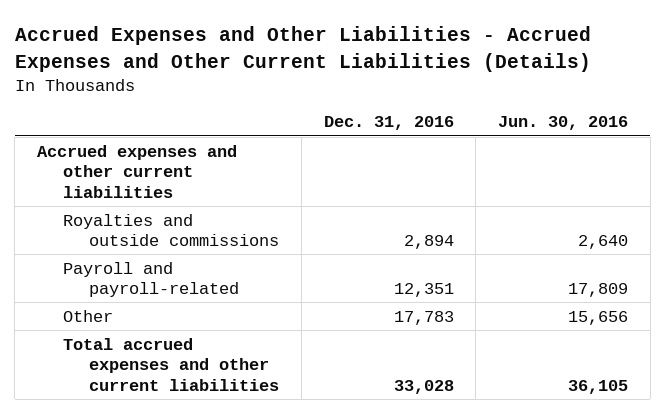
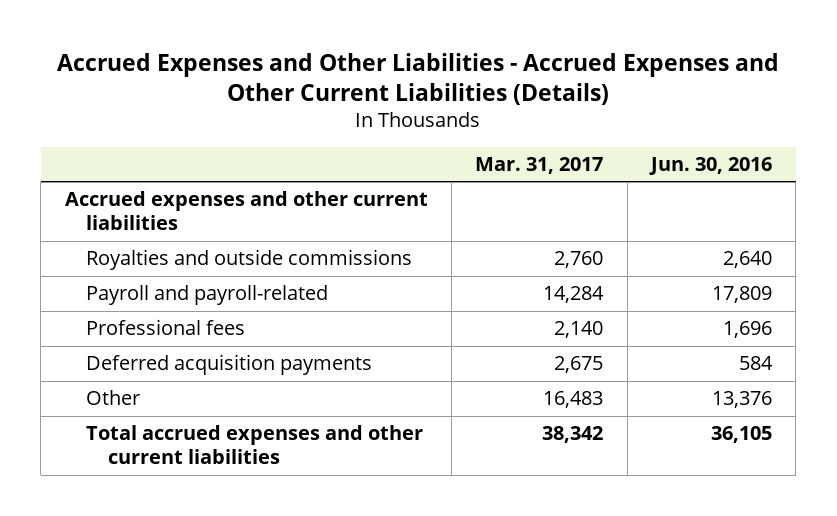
[323,116,454,131] Dec. 31, 2016 -> none
none -> [475,156,604,174] Mar. 31, 2017
none -> [86,319,246,336] Professional fees
none -> [86,354,373,376] Deferred acquisition payments
[568,310,629,325] 15,656 -> [711,391,772,409] 13,376

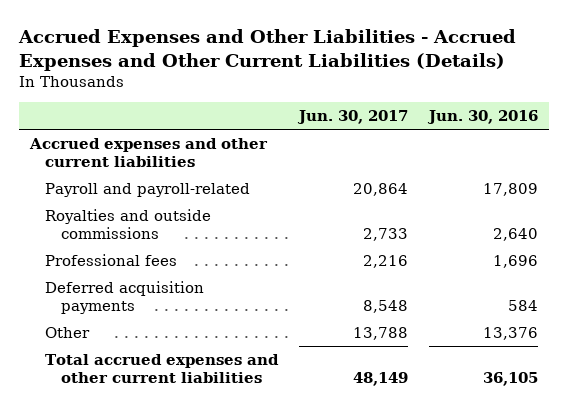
[475,156,604,174] Mar. 31, 2017 -> none
none -> [297,110,409,125] Jun. 30, 2017
[86,249,413,271] Royalties and outside commissions -> [45,208,212,239] Royalties and outside commissions

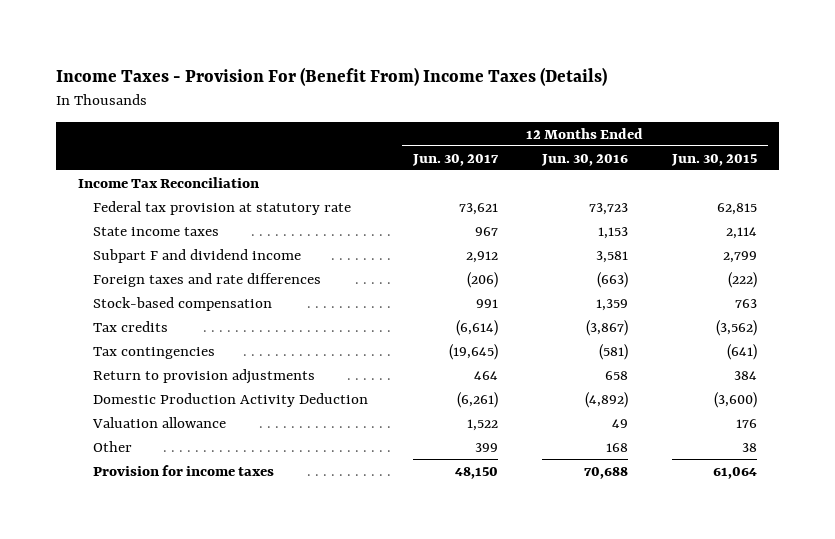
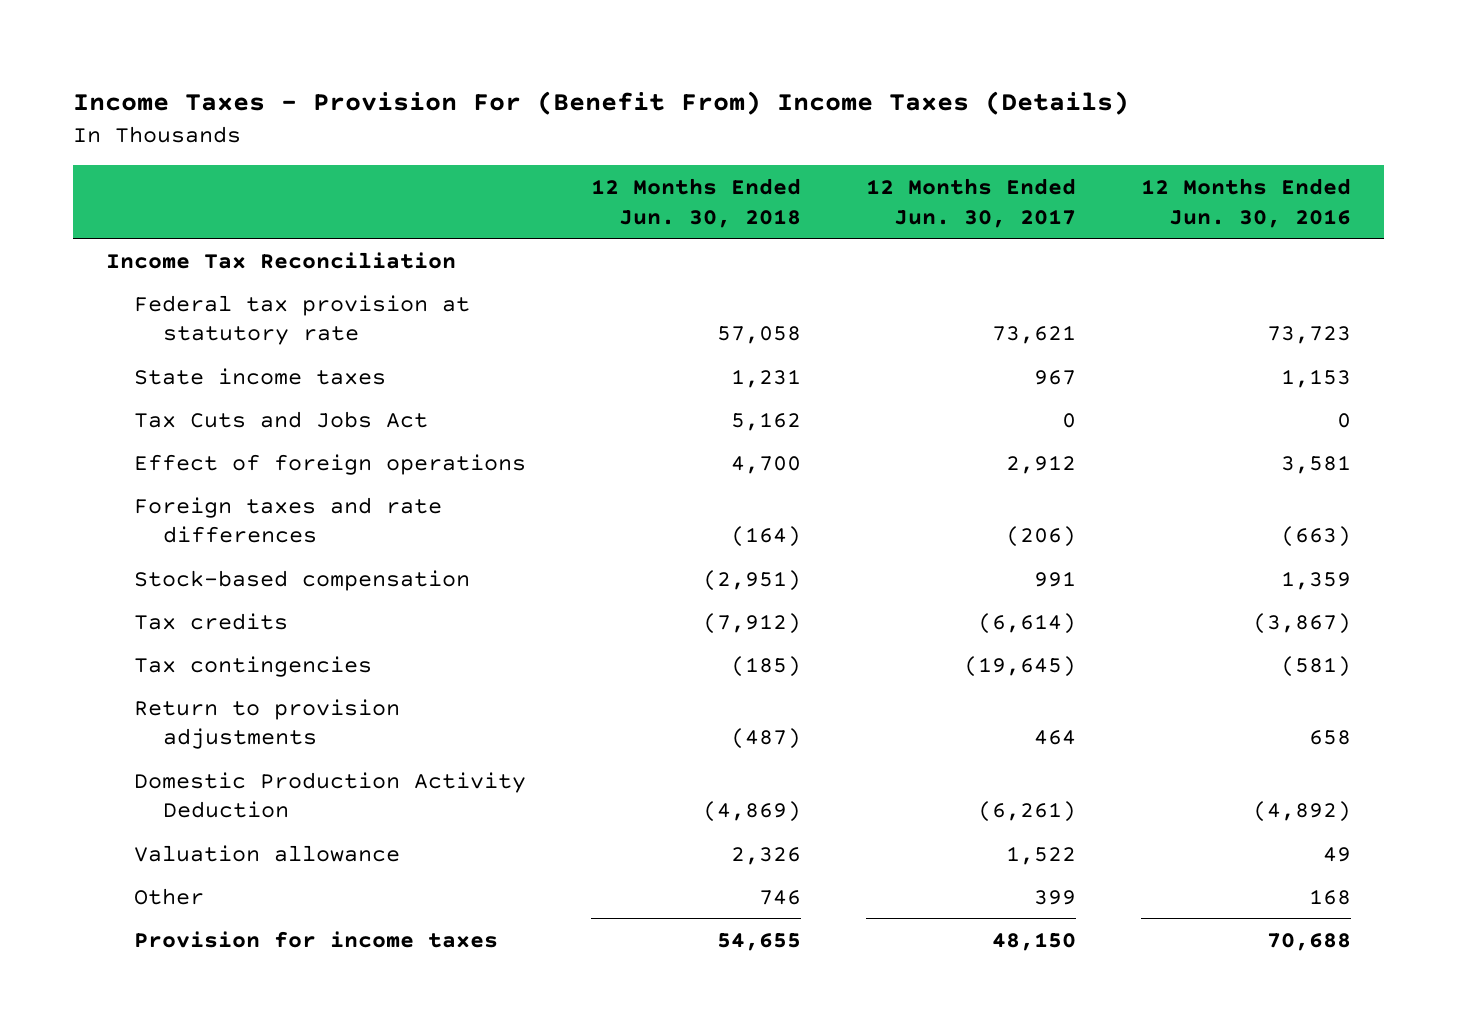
[670,153,757,166] Jun. 30, 2015 -> none
none -> [591,177,802,228] 12 Months Ended Jun. 30, 2018
none -> [134,410,429,428] Tax Cuts and Jobs Act
[93,248,302,263] Subpart F and dividend income -> [134,453,527,475] Effect of foreign operations

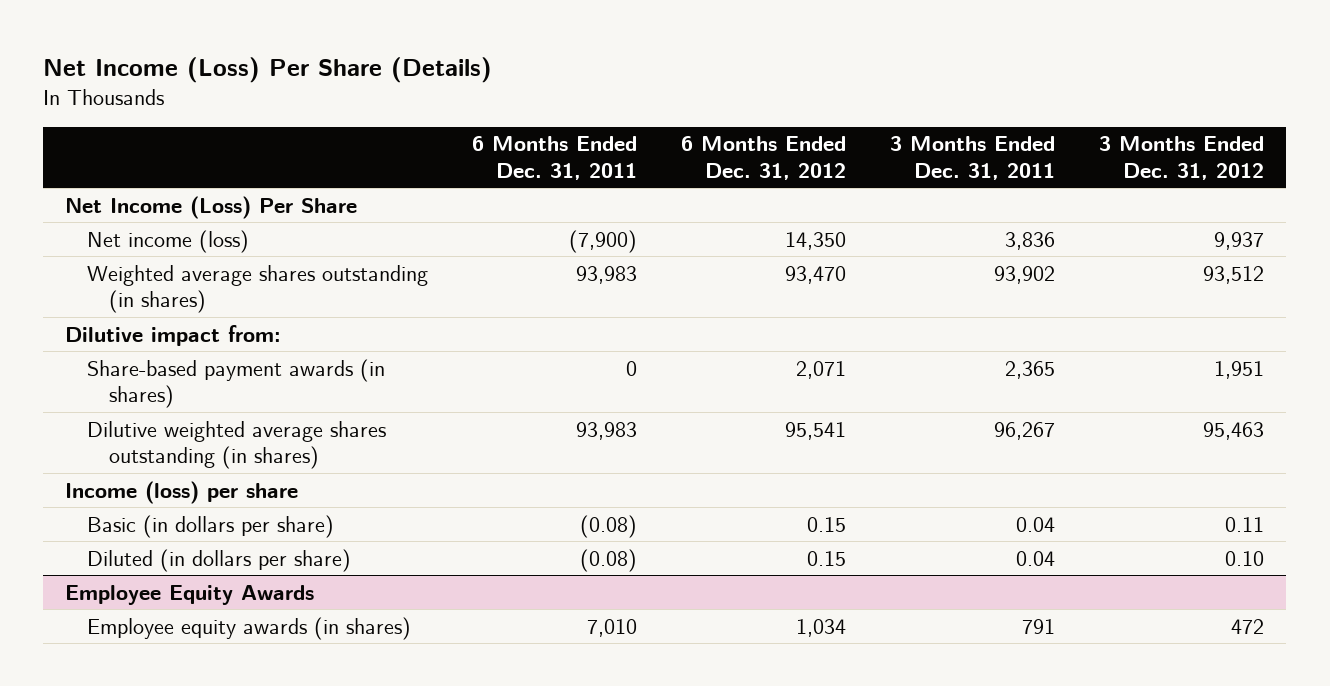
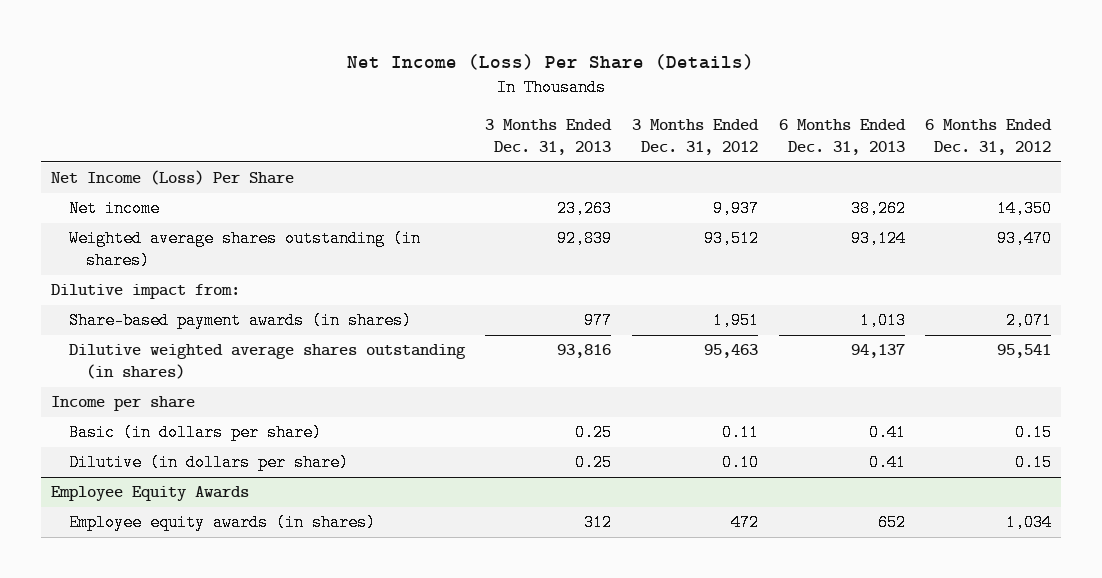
[472,136,638,180] 6 Months Ended Dec. 31, 2011 -> none
[890,136,1056,180] 3 Months Ended Dec. 31, 2011 -> none
none -> [485,118,613,155] 3 Months Ended Dec. 31, 2013
none -> [778,118,906,155] 6 Months Ended Dec. 31, 2013
[87,229,250,253] Net income (loss) -> [68,200,160,218] Net income
[65,480,299,504] Income (loss) per share -> [51,396,196,412] Income per share
[87,548,352,572] Diluted (in dollars per share) -> [68,454,349,472] Dilutive (in dollars per share)

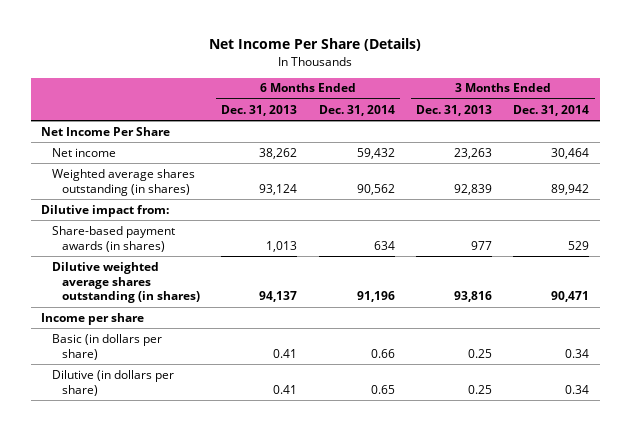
[347,54,755,71] Net Income (Loss) Per Share (Details) -> [209,38,422,52] Net Income Per Share (Details)
[631,118,759,155] 3 Months Ended Dec. 31, 2012 -> none
[925,118,1053,155] 6 Months Ended Dec. 31, 2012 -> none
none -> [318,104,395,116] Dec. 31, 2014
none -> [513,104,590,116] Dec. 31, 2014
[51,170,295,186] Net Income (Loss) Per Share -> [41,126,171,136] Net Income Per Share
[51,486,250,502] Employee Equity Awards -> none
[68,514,376,532] Employee equity awards (in shares) -> none

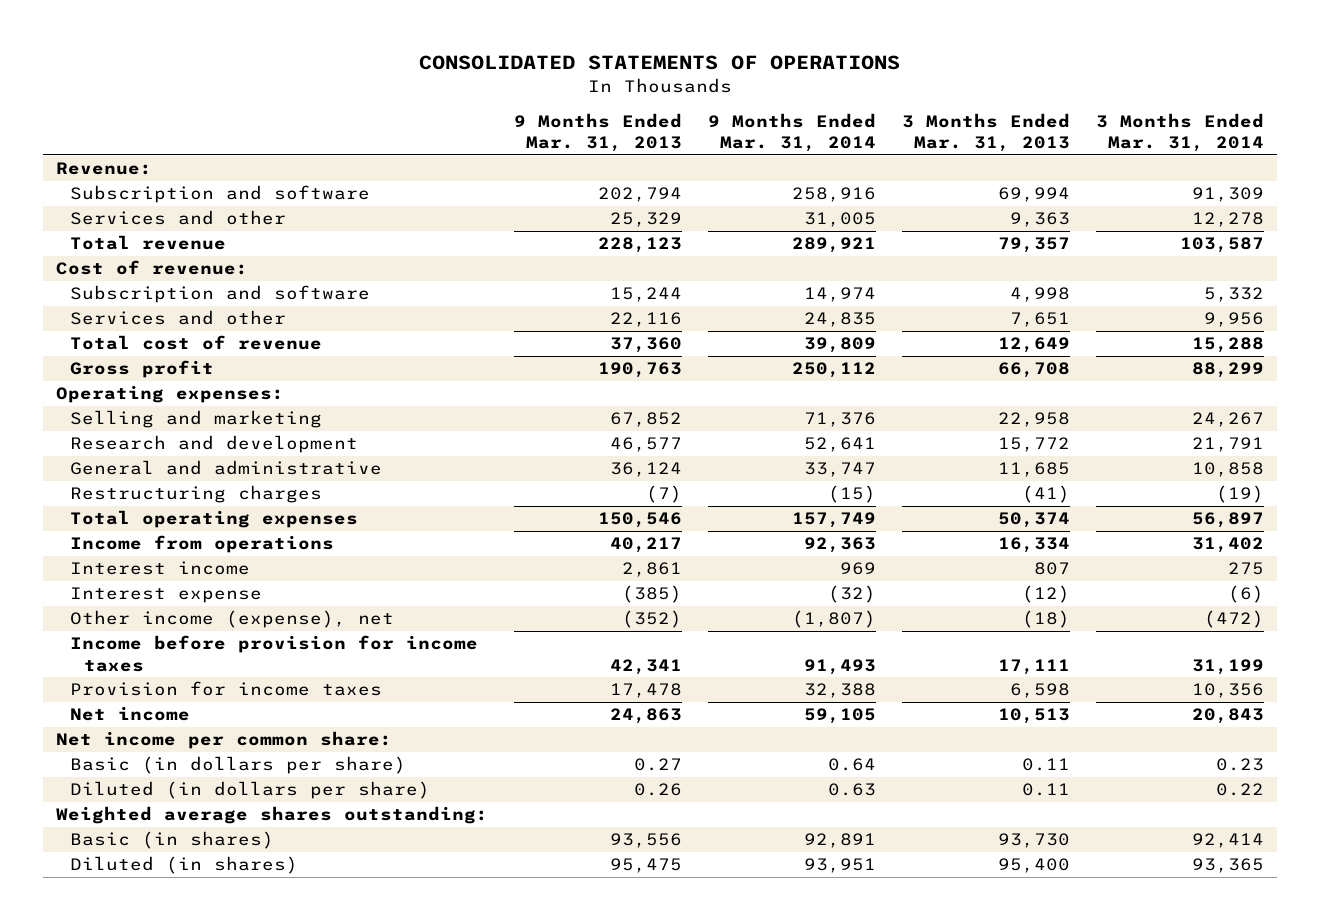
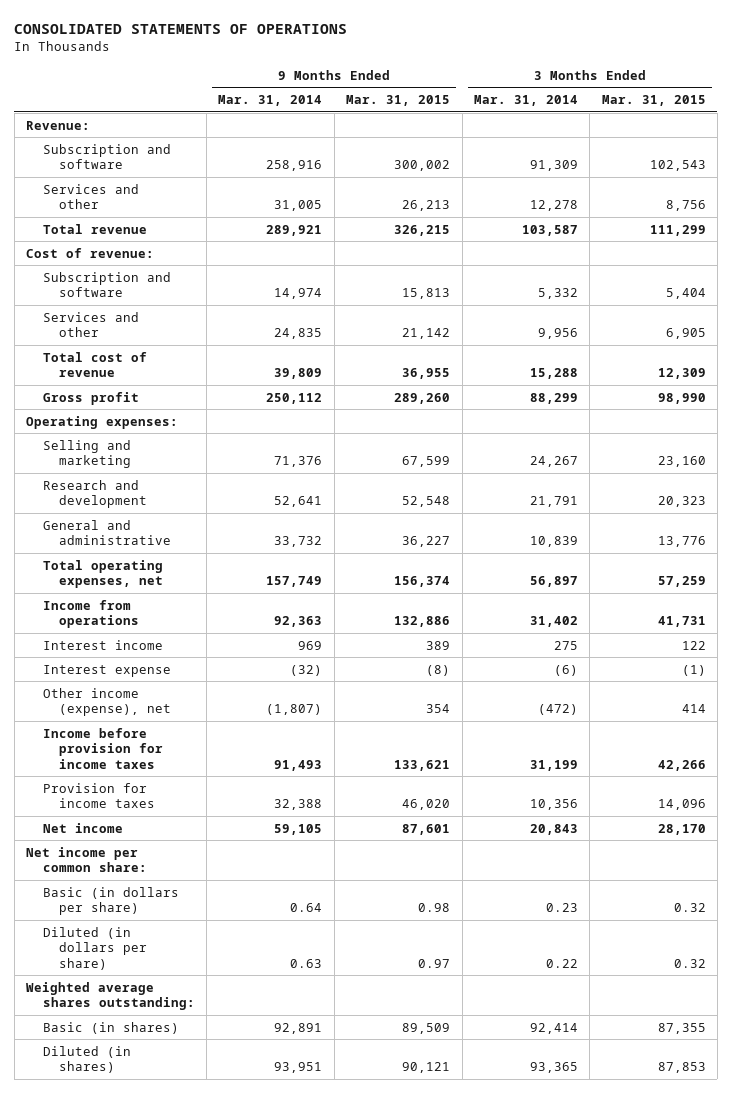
[514,112,683,153] 9 Months Ended Mar. 31, 2013 -> none
[901,112,1070,153] 3 Months Ended Mar. 31, 2013 -> none
none -> [346,95,451,107] Mar. 31, 2015
none -> [601,95,706,107] Mar. 31, 2015
[70,485,323,504] Restructuring charges -> none
[804,462,877,478] 33,747 -> [274,536,323,548] 33,732
[1191,462,1264,478] 10,858 -> [529,536,578,548] 10,839
[70,510,359,529] Total operating expenses -> [42,559,164,589] Total operating expenses, net

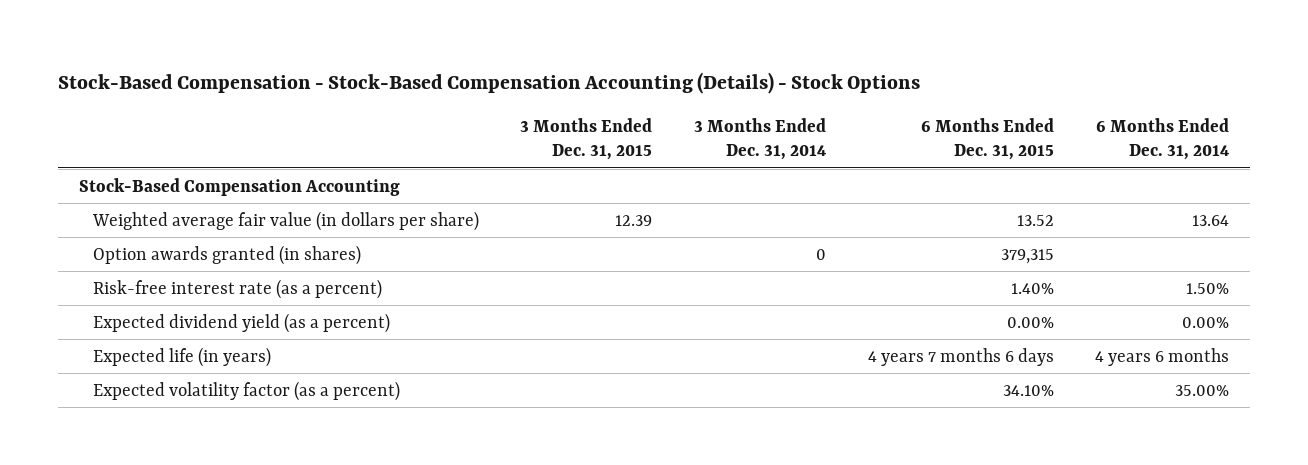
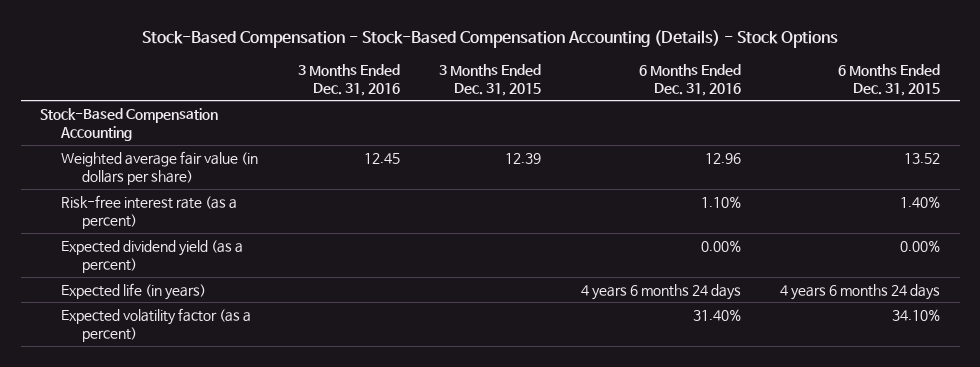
[693,117,826,161] 3 Months Ended Dec. 31, 2014 -> none
[1096,117,1230,161] 6 Months Ended Dec. 31, 2014 -> none
none -> [297,63,400,96] 3 Months Ended Dec. 31, 2016
none -> [638,63,741,96] 6 Months Ended Dec. 31, 2016
[92,244,361,265] Option awards granted (in shares) -> none
[867,347,1054,366] 4 years 7 months 6 days -> [780,283,941,300] 4 years 6 months 24 days

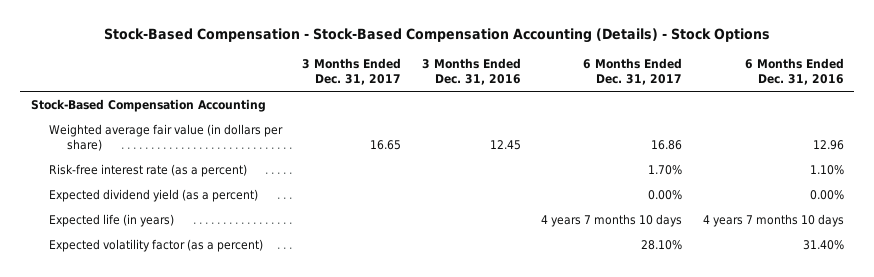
[439,63,542,96] 3 Months Ended Dec. 31, 2015 -> none
[838,63,941,96] 6 Months Ended Dec. 31, 2015 -> none
none -> [302,58,402,86] 3 Months Ended Dec. 31, 2017
none -> [583,58,683,86] 6 Months Ended Dec. 31, 2017
[580,283,741,300] 4 years 6 months 24 days -> [702,213,844,227] 4 years 7 months 10 days

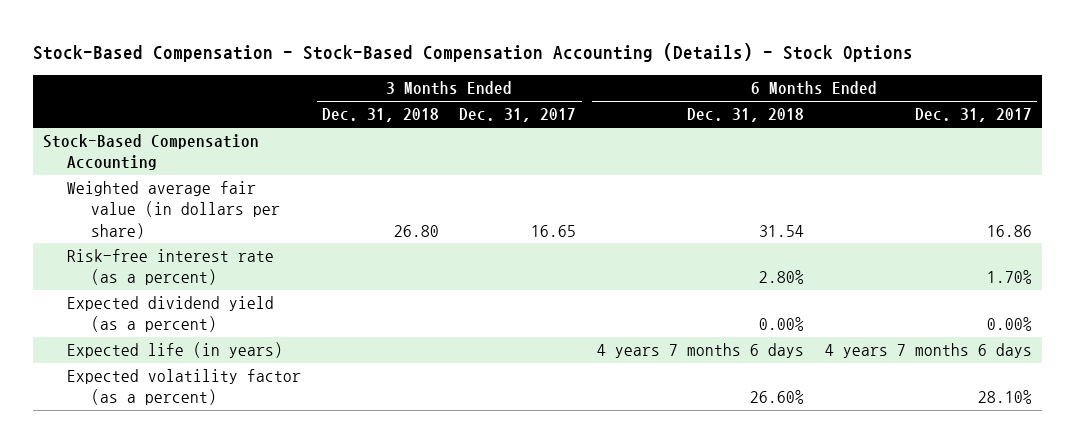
[421,58,521,86] 3 Months Ended Dec. 31, 2016 -> none
[744,58,844,86] 6 Months Ended Dec. 31, 2016 -> none
none -> [321,108,439,123] Dec. 31, 2018
none -> [687,108,805,123] Dec. 31, 2018
[541,213,683,227] 4 years 7 months 10 days -> [824,343,1032,359] 4 years 7 months 6 days

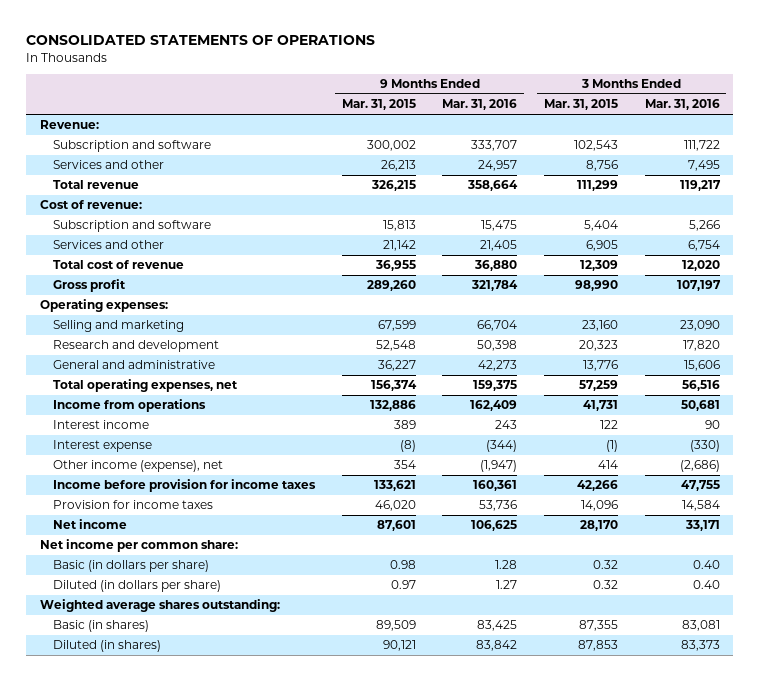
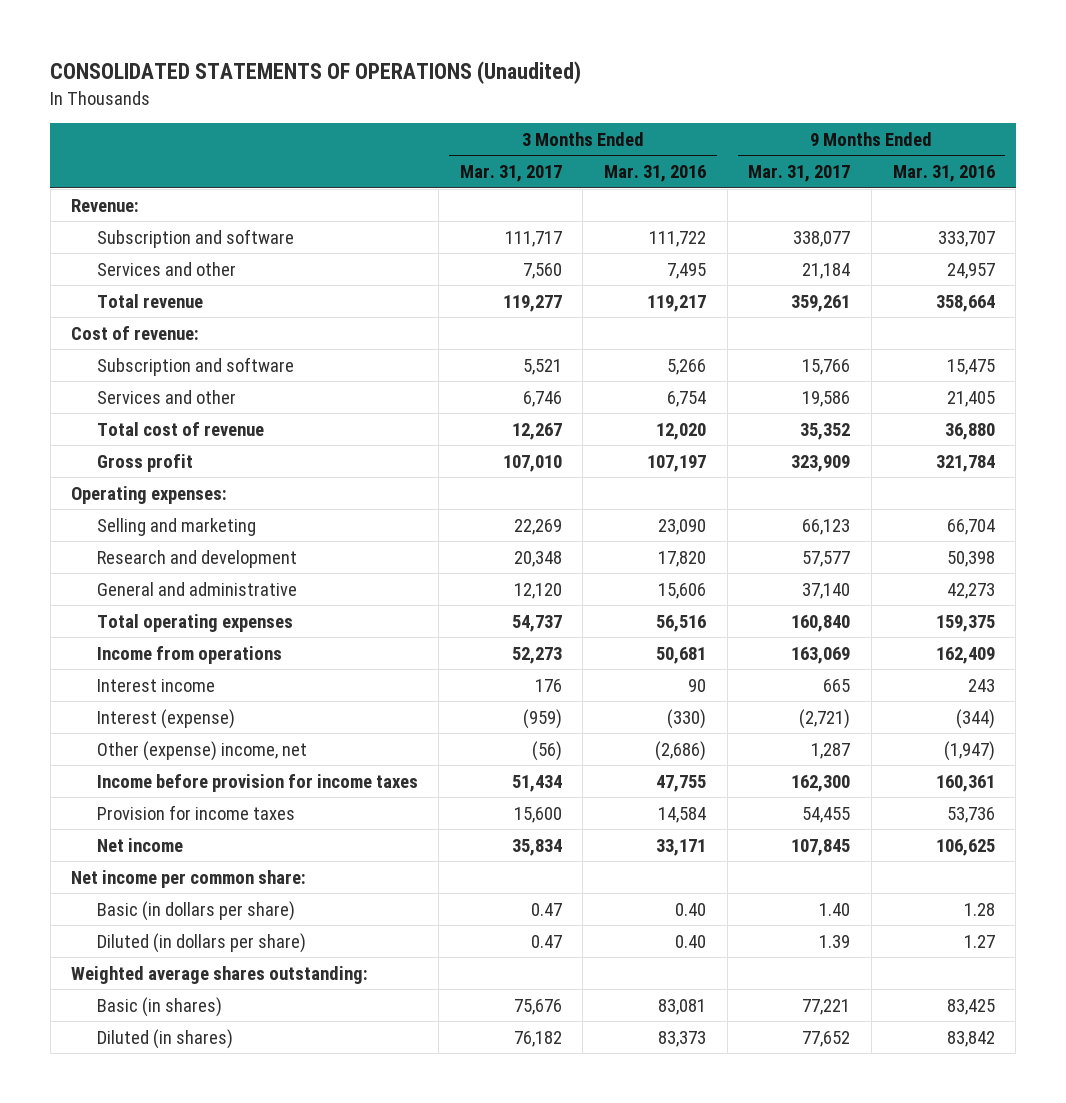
[26,35,376,46] CONSOLIDATED STATEMENTS OF OPERATIONS -> [50,61,582,85] CONSOLIDATED STATEMENTS OF OPERATIONS (Unaudited)
[341,99,416,111] Mar. 31, 2015 -> none
[544,99,619,111] Mar. 31, 2015 -> none
none -> [459,165,562,183] Mar. 31, 2017
none -> [748,165,851,183] Mar. 31, 2017
[53,379,239,393] Total operating expenses, net -> [96,613,293,632] Total operating expenses
[53,440,153,453] Interest expense -> [96,708,235,729] Interest (expense)
[53,460,224,473] Other income (expense), net -> [96,740,307,761] Other (expense) income, net

